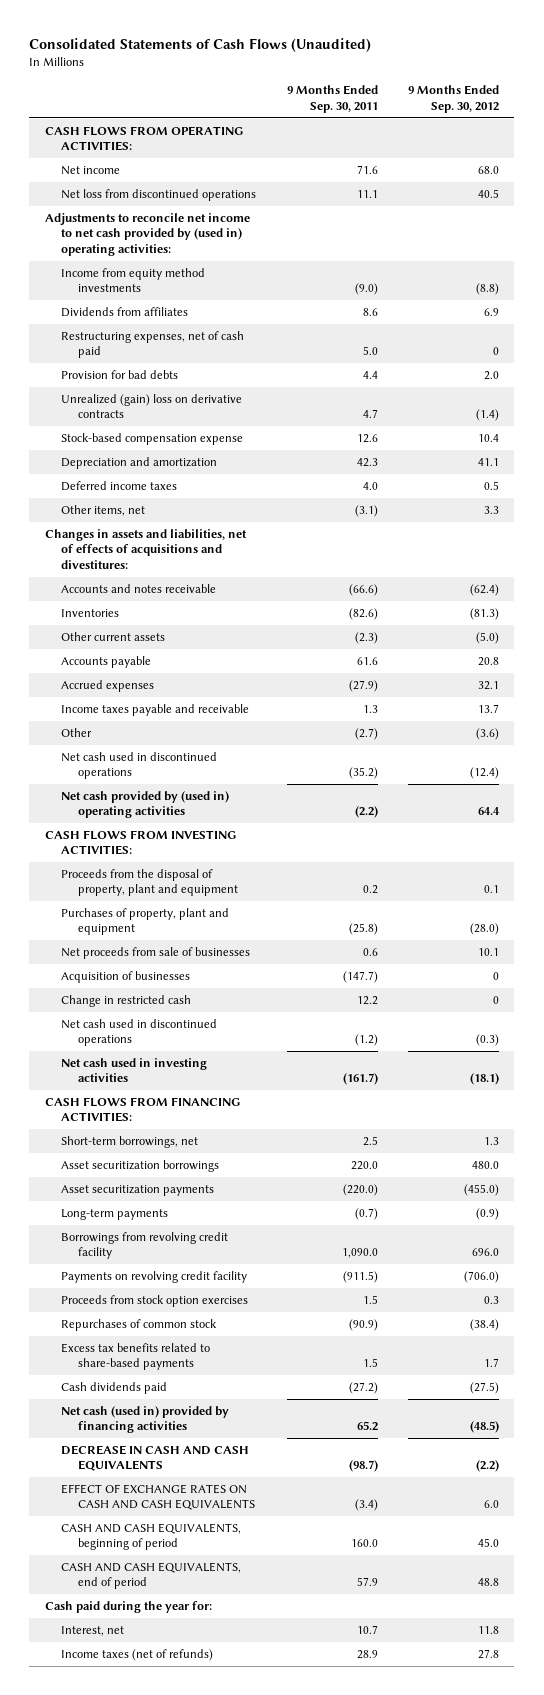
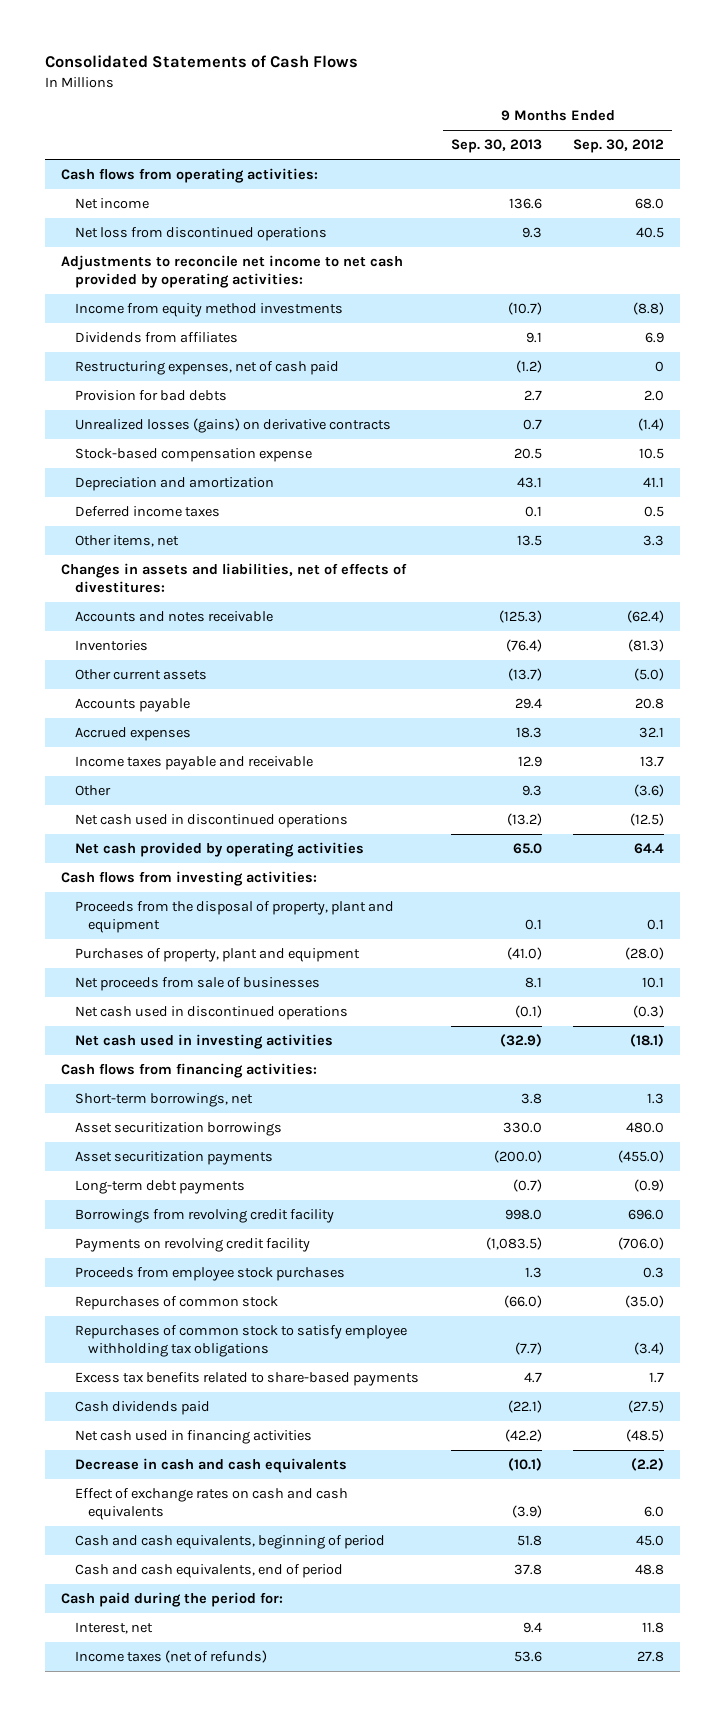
[29,37,372,52] Consolidated Statements of Cash Flows (Unaudited) -> [45,55,359,69] Consolidated Statements of Cash Flows
[286,85,378,113] 9 Months Ended Sep. 30, 2011 -> none
none -> [450,139,542,154] Sep. 30, 2013
[44,125,243,152] CASH FLOWS FROM OPERATING ACTIVITIES: -> [61,168,319,184] Cash flows from operating activities:
[44,212,250,256] Adjustments to reconcile net income to net cash provided by (used in) operating activities: -> [61,255,404,288] Adjustments to reconcile net income to net cash provided by operating activities:
[61,393,243,419] Unrealized (gain) loss on derivative contracts -> [74,418,391,434] Unrealized losses (gains) on derivative contracts
[478,433,500,442] 10.4 -> [639,448,665,460] 10.5
[44,528,247,569] Changes in assets and liabilities, net of effects of acquisitions and divestitures: -> [61,563,408,593] Changes in assets and liabilities, net of effects of divestitures:
[470,767,500,780] (12.4) -> [630,813,665,827] (12.5)
[61,790,230,819] Net cash provided by (used in) operating activities -> [74,842,364,858] Net cash provided by operating activities
[44,829,236,856] CASH FLOWS FROM INVESTING ACTIVITIES: -> [61,871,318,887] Cash flows from investing activities:
[61,970,191,983] Acquisition of businesses -> none
[61,994,192,1007] Change in restricted cash -> none
[44,1096,240,1123] CASH FLOWS FROM FINANCING ACTIVITIES: -> [61,1063,318,1079] Cash flows from financing activities:
[61,1208,169,1220] Long-term payments -> [74,1180,245,1195] Long-term debt payments
[61,1294,249,1307] Proceeds from stock option exercises -> [74,1267,345,1282] Proceeds from employee stock purchases
[470,1318,500,1331] (38.4) -> [625,1295,665,1309] (35.0)
none -> [74,1325,407,1357] Repurchases of common stock to satisfy employee withholding tax obligations
[61,1405,230,1434] Net cash (used in) provided by financing activities -> [74,1430,312,1445] Net cash used in financing activities
[61,1444,250,1472] DECREASE IN CASH AND CASH EQUIVALENTS -> [74,1458,347,1474] Decrease in cash and cash equivalents
[61,1483,255,1511] EFFECT OF EXCHANGE RATES ON CASH AND CASH EQUIVALENTS -> [74,1488,348,1520] Effect of exchange rates on cash and cash equivalents
[61,1522,242,1551] CASH AND CASH EQUIVALENTS, beginning of period -> [74,1535,385,1550] Cash and cash equivalents, beginning of period
[61,1561,242,1590] CASH AND CASH EQUIVALENTS, end of period -> [74,1564,343,1579] Cash and cash equivalents, end of period
[44,1600,212,1613] Cash paid during the year for: -> [61,1592,284,1608] Cash paid during the period for:

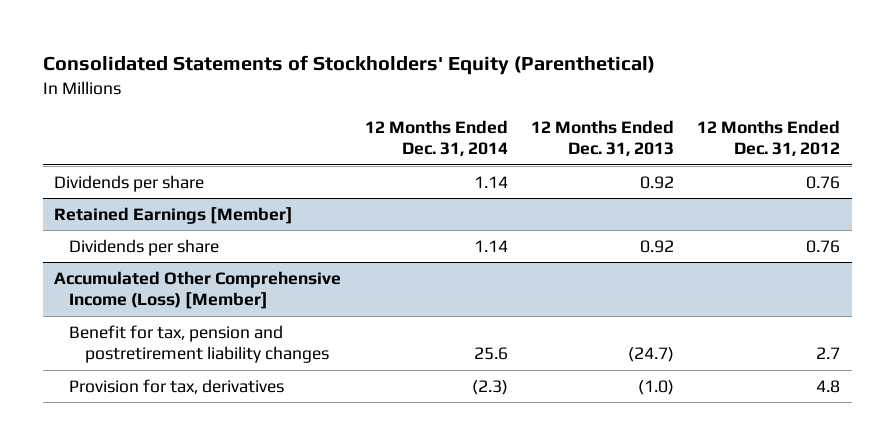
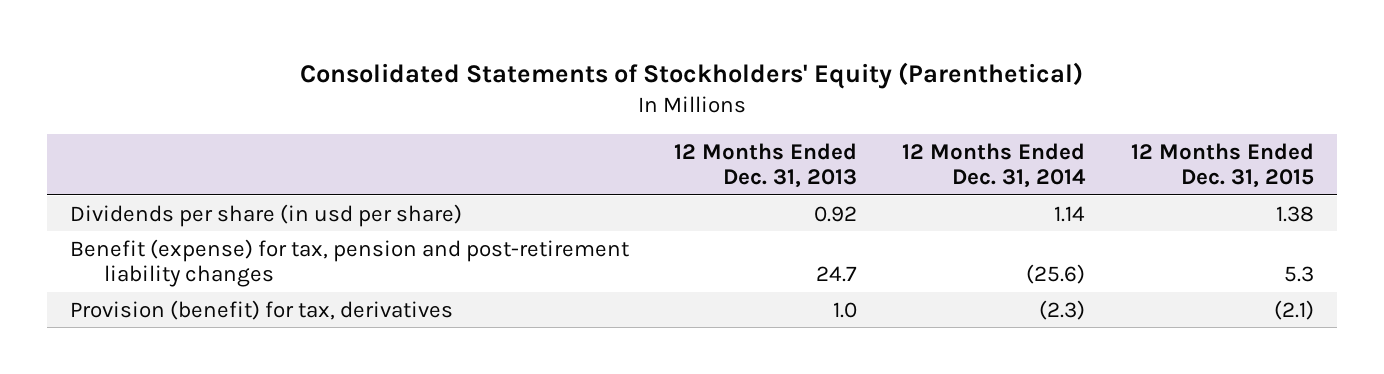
[696,120,840,157] 12 Months Ended Dec. 31, 2012 -> none
none -> [1130,142,1314,189] 12 Months Ended Dec. 31, 2015
[54,206,294,224] Retained Earnings [Member] -> none
[69,238,220,256] Dividends per share -> none
[54,270,342,310] Accumulated Other Comprehensive Income (Loss) [Member] -> none
[54,174,205,192] Dividends per share -> [69,203,462,227] Dividends per share (in usd per share)
[69,324,329,364] Benefit for tax, pension and postretirement liability changes -> [69,238,629,288] Benefit (expense) for tax, pension and post-retirement liability changes
[473,347,508,361] 25.6 -> [1026,264,1086,285] (25.6)
[627,347,674,363] (24.7) -> [816,266,858,283] 24.7
[69,378,285,394] Provision for tax, derivatives -> [69,299,453,320] Provision (benefit) for tax, derivatives
[637,379,674,395] (1.0) -> [833,301,858,318] 1.0

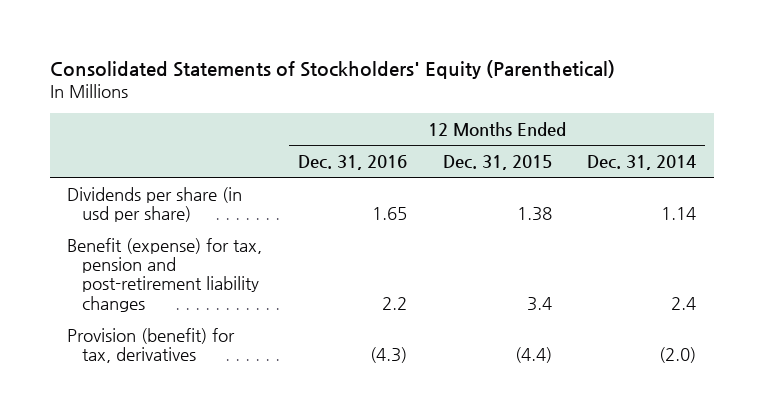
[674,142,858,189] 12 Months Ended Dec. 31, 2013 -> none
none -> [298,155,408,171] Dec. 31, 2016
[1026,264,1086,285] (25.6) -> [671,296,697,310] 2.4
[1283,266,1314,283] 5.3 -> [526,296,552,311] 3.4
[1039,299,1086,320] (2.3) -> [659,347,697,364] (2.0)
[1273,299,1314,320] (2.1) -> [514,347,552,364] (4.4)

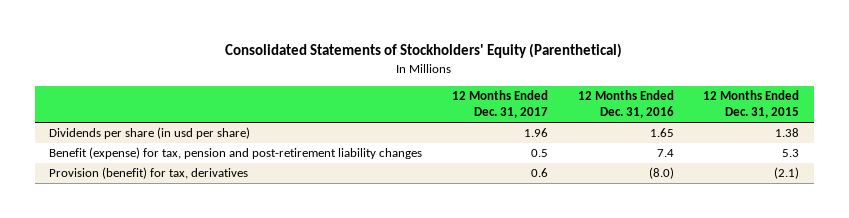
[587,155,697,171] Dec. 31, 2014 -> none
none -> [451,90,548,119] 12 Months Ended Dec. 31, 2017
[382,296,408,310] 2.2 -> [656,149,674,158] 7.4
[526,296,552,311] 3.4 -> [782,149,800,158] 5.3
[370,347,408,364] (4.3) -> [648,167,674,180] (8.0)
[514,347,552,364] (4.4) -> [774,167,800,180] (2.1)

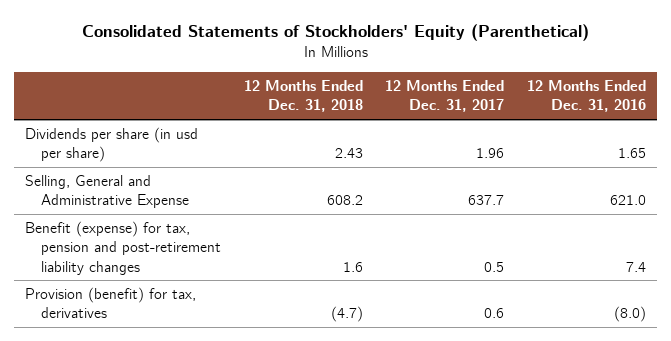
[703,90,800,119] 12 Months Ended Dec. 31, 2015 -> none
none -> [243,79,363,113] 12 Months Ended Dec. 31, 2018
none -> [25,175,189,209] Selling, General and Administrative Expense

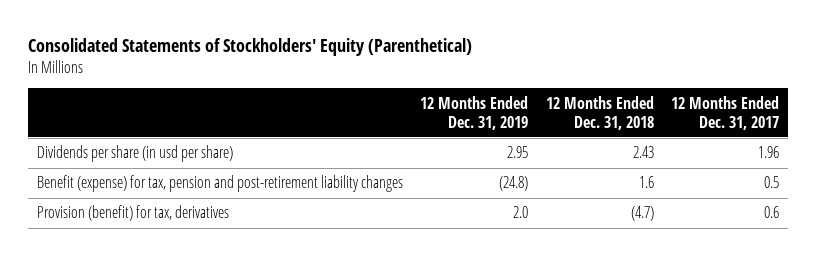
[527,79,647,113] 12 Months Ended Dec. 31, 2016 -> none
none -> [420,95,529,130] 12 Months Ended Dec. 31, 2019
[25,175,189,209] Selling, General and Administrative Expense -> none

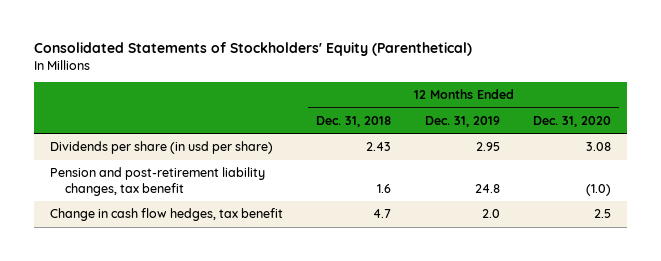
[671,95,780,130] 12 Months Ended Dec. 31, 2017 -> none
none -> [532,115,611,127] Dec. 31, 2020
[36,175,403,193] Benefit (expense) for tax, pension and post-retirement liability changes -> [50,167,266,196] Pension and post-retirement liability changes, tax benefit
[499,176,529,192] (24.8) -> [474,183,500,193] 24.8
[36,205,229,222] Provision (benefit) for tax, derivatives -> [50,208,284,222] Change in cash flow hedges, tax benefit
[630,206,654,222] (4.7) -> [373,209,392,219] 4.7

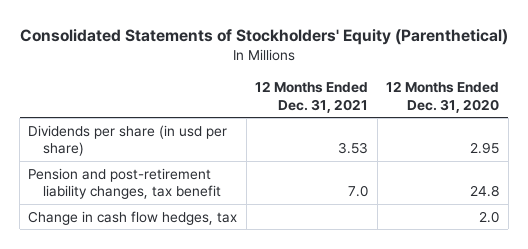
[316,115,392,127] Dec. 31, 2018 -> none
[424,115,500,127] Dec. 31, 2019 -> none
none -> [255,80,369,113] 12 Months Ended Dec. 31, 2021
[585,142,611,152] 3.08 -> [470,142,500,155] 2.95
[585,183,611,196] (1.0) -> [470,185,500,198] 24.8
[50,208,284,222] Change in cash flow hedges, tax benefit -> [28,210,238,225] Change in cash flow hedges, tax
[593,209,611,219] 2.5 -> [479,210,500,223] 2.0

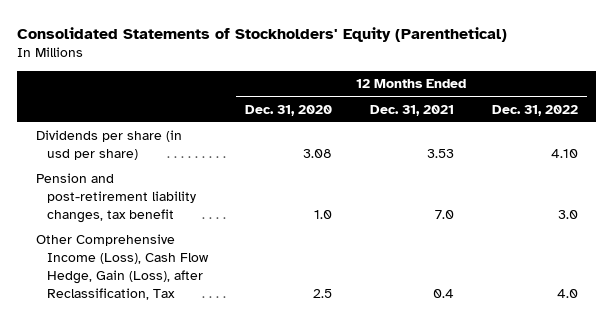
none -> [491,104,578,116] Dec. 31, 2022
[28,210,238,225] Change in cash flow hedges, tax -> none
[470,142,500,155] 2.95 -> [303,149,333,159] 3.08
[470,185,500,198] 24.8 -> [314,210,333,220] 1.0
none -> [36,234,209,300] Other Comprehensive Income (Loss), Cash Flow Hedge, Gain (Loss), after Reclassification, Tax

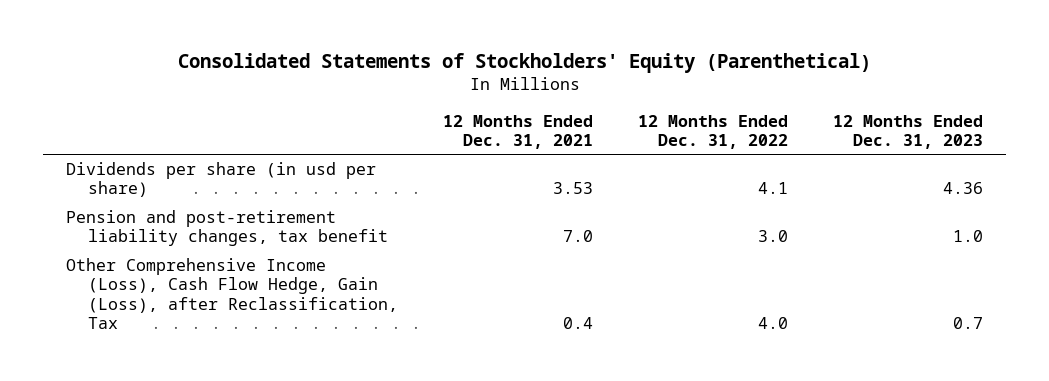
[245,104,333,116] Dec. 31, 2020 -> none
none -> [833,114,984,150] 12 Months Ended Dec. 31, 2023
[550,149,578,159] 4.10 -> [758,182,789,195] 4.1

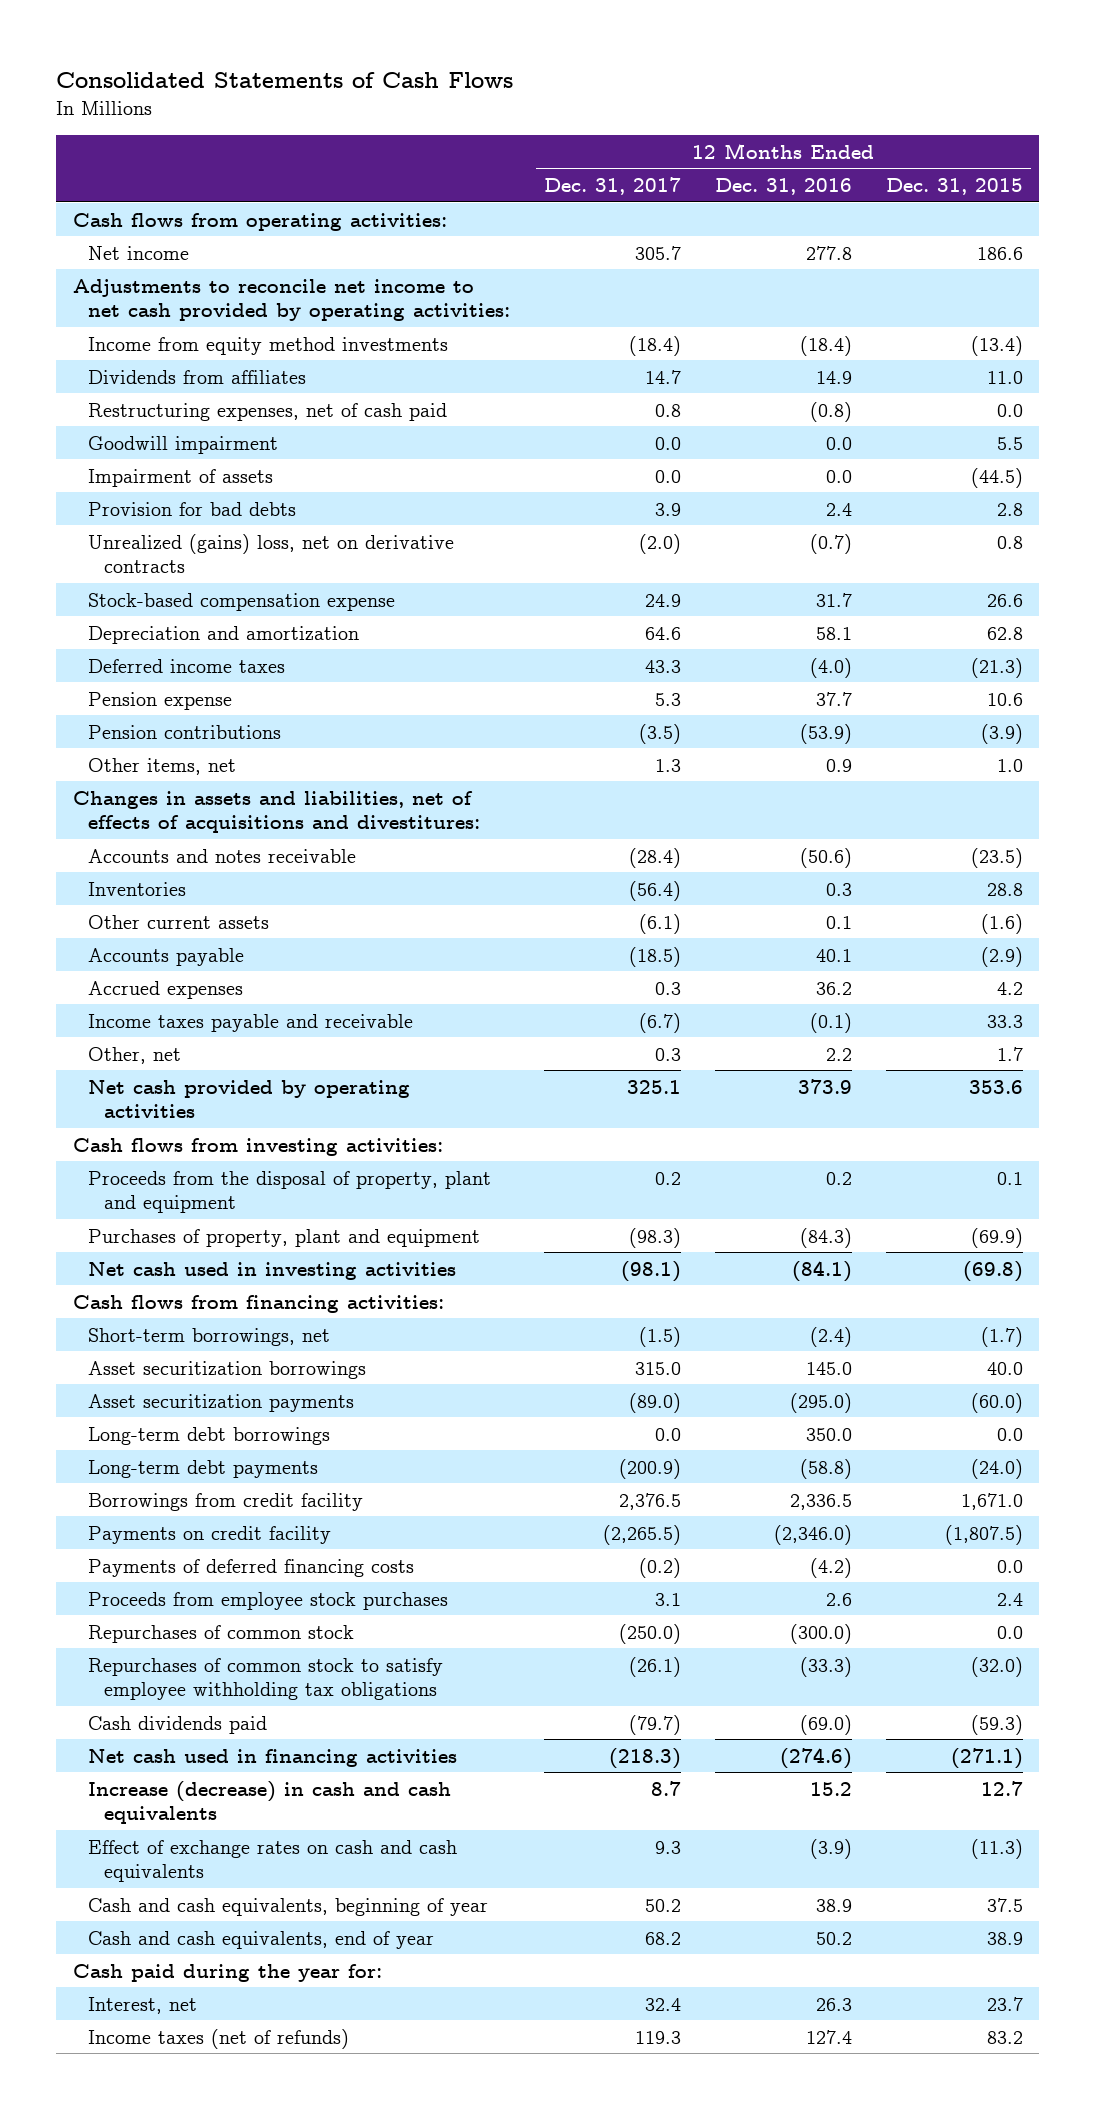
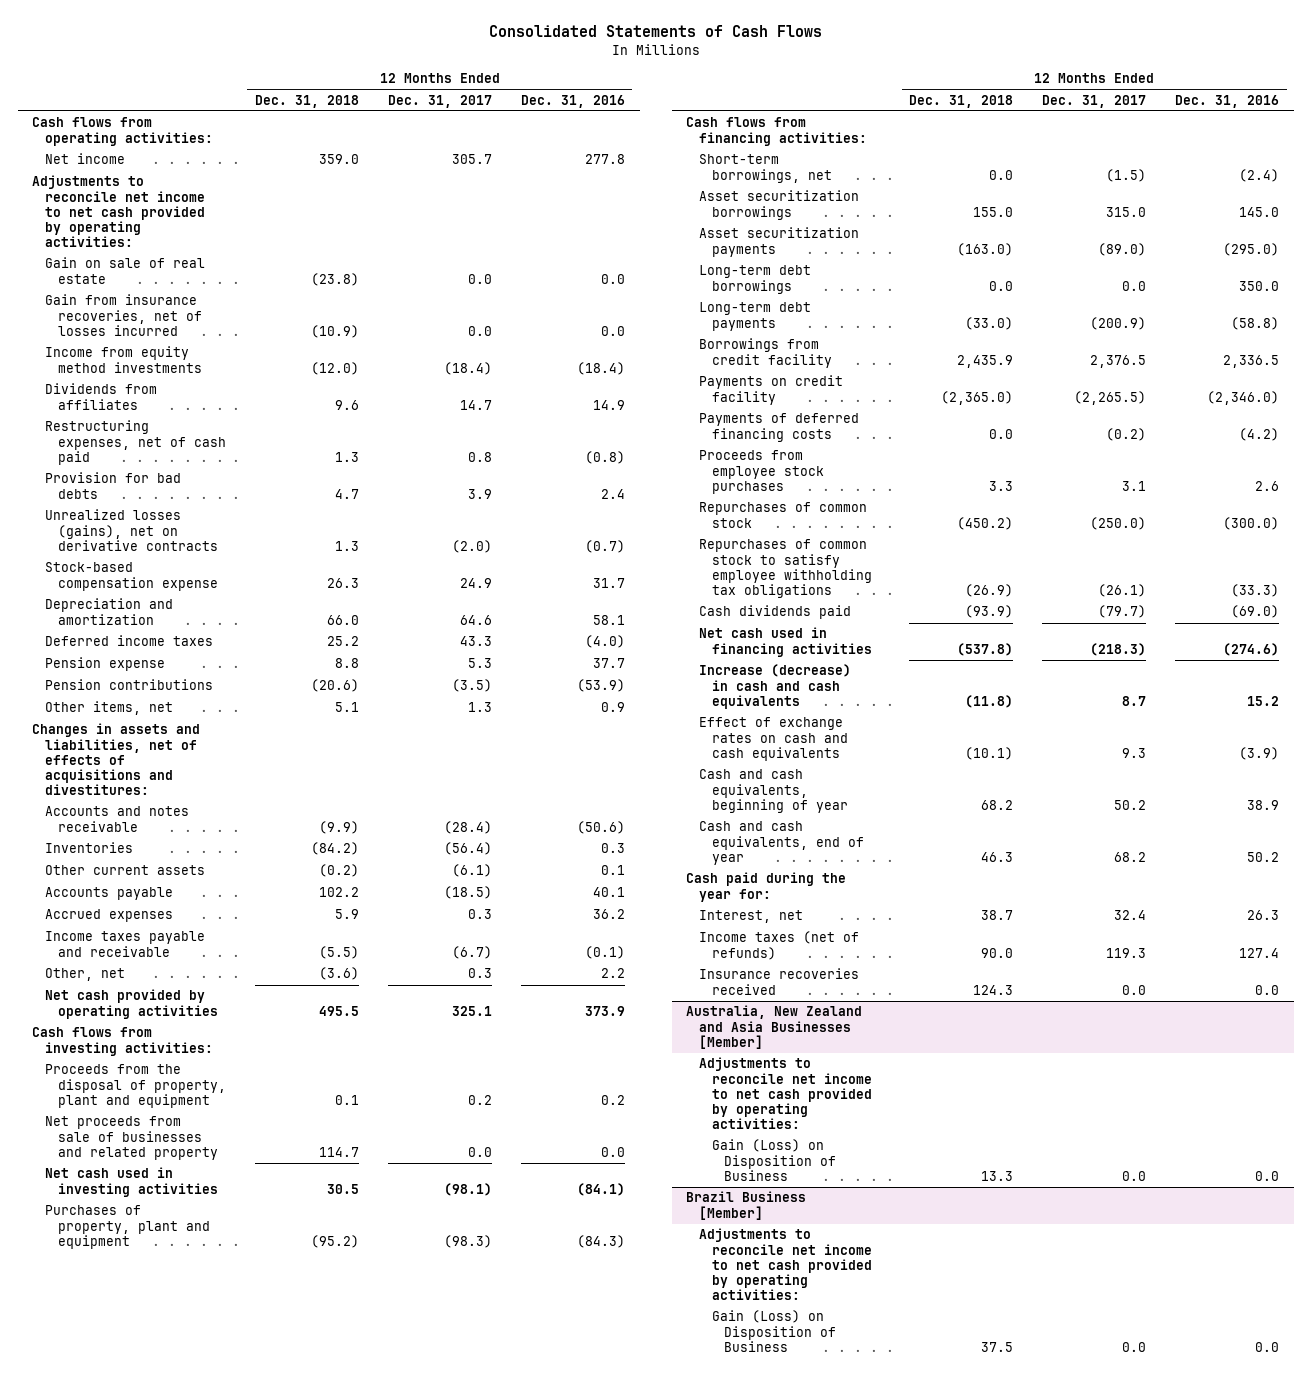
[885,178,1023,196] Dec. 31, 2015 -> none
none -> [254,94,359,108] Dec. 31, 2018
none -> [44,257,205,284] Gain on sale of real estate
none -> [44,294,202,336] Gain from insurance recoveries, net of losses incurred
[88,435,279,454] Goodwill impairment -> none
[88,468,274,487] Impairment of assets -> none
[88,533,455,574] Unrealized (gains) loss, net on derivative contracts -> [44,509,218,551] Unrealized losses (gains), net on derivative contracts
none -> [44,1116,218,1160] Net proceeds from sale of businesses and related property
[88,1228,481,1247] Purchases of property, plant and equipment -> [44,1205,210,1249] Purchases of property, plant and equipment
none -> [698,968,859,995] Insurance recoveries received
none -> [686,1005,863,1049] Australia, New Zealand and Asia Businesses [Member]
none -> [698,1057,872,1130] Adjustments to reconcile net income to net cash provided by operating activities:
none -> [711,1139,837,1181] Gain (Loss) on Disposition of Business
none -> [686,1191,807,1220] Brazil Business [Member]
none -> [698,1228,872,1301] Adjustments to reconcile net income to net cash provided by operating activities:
none -> [711,1310,837,1352] Gain (Loss) on Disposition of Business

